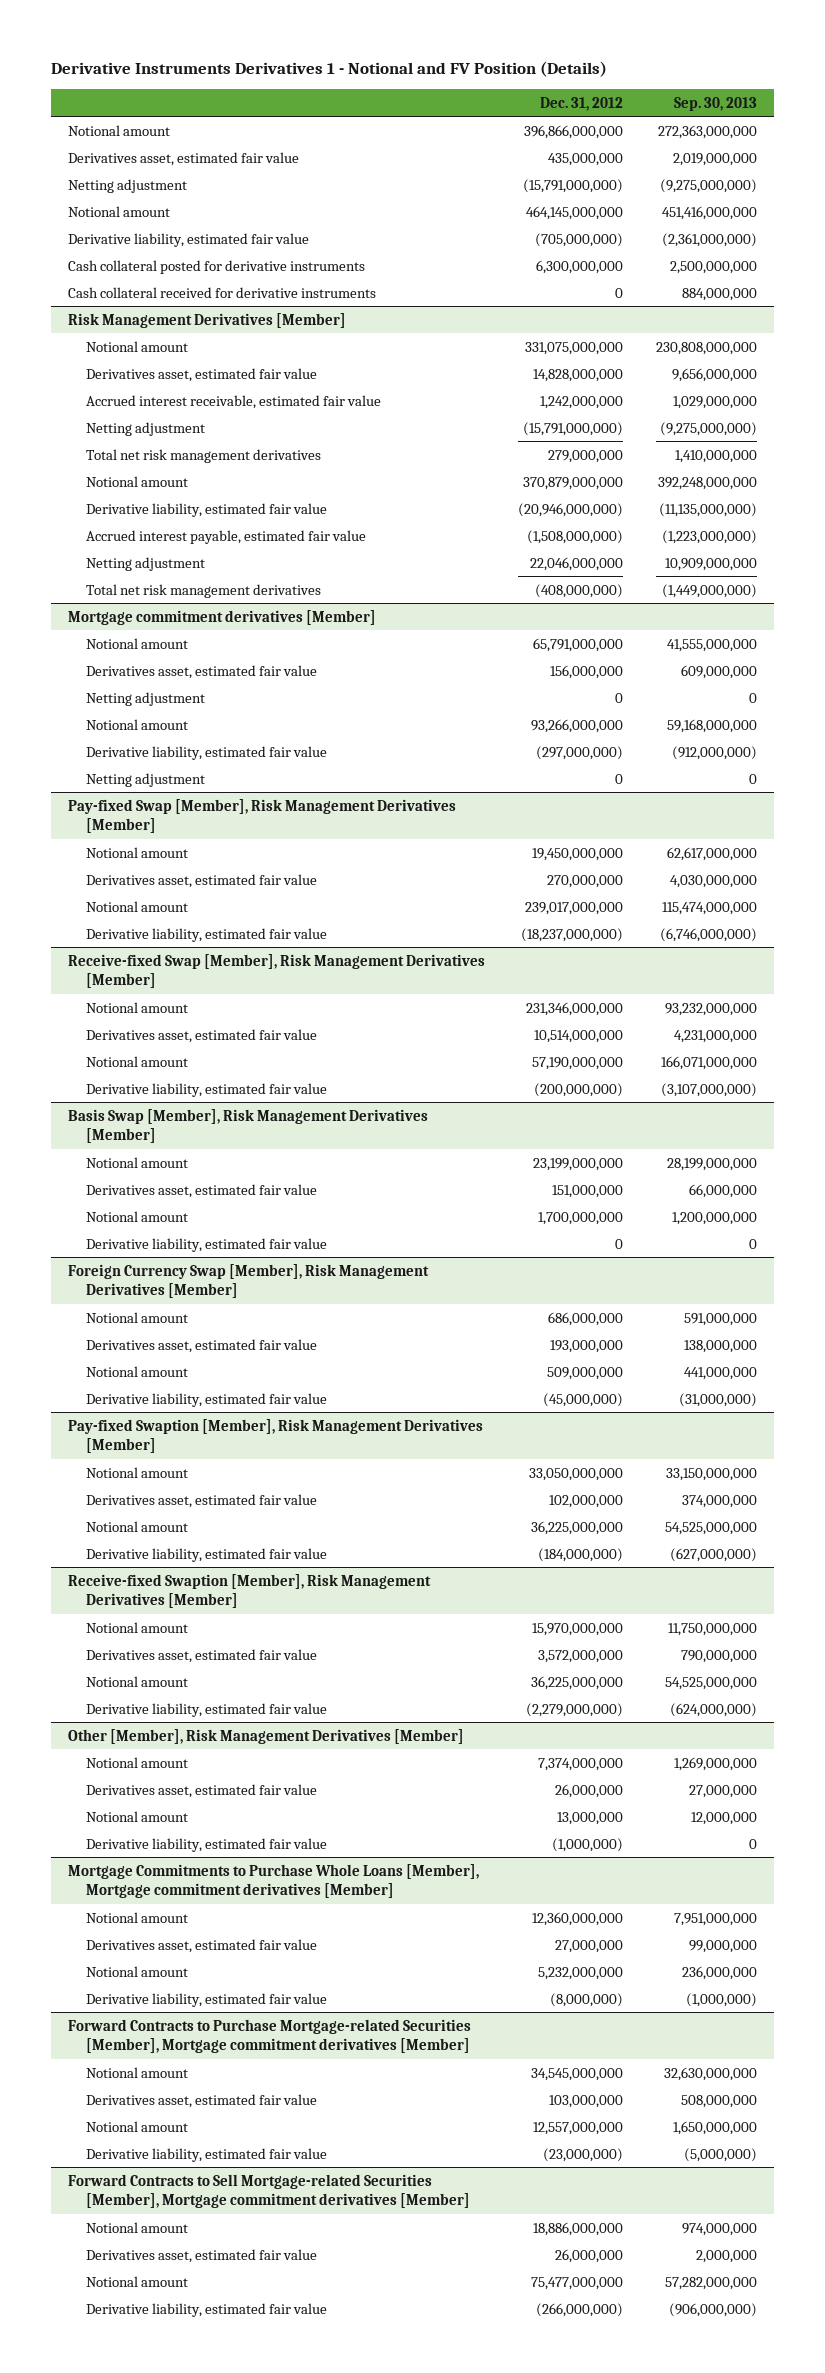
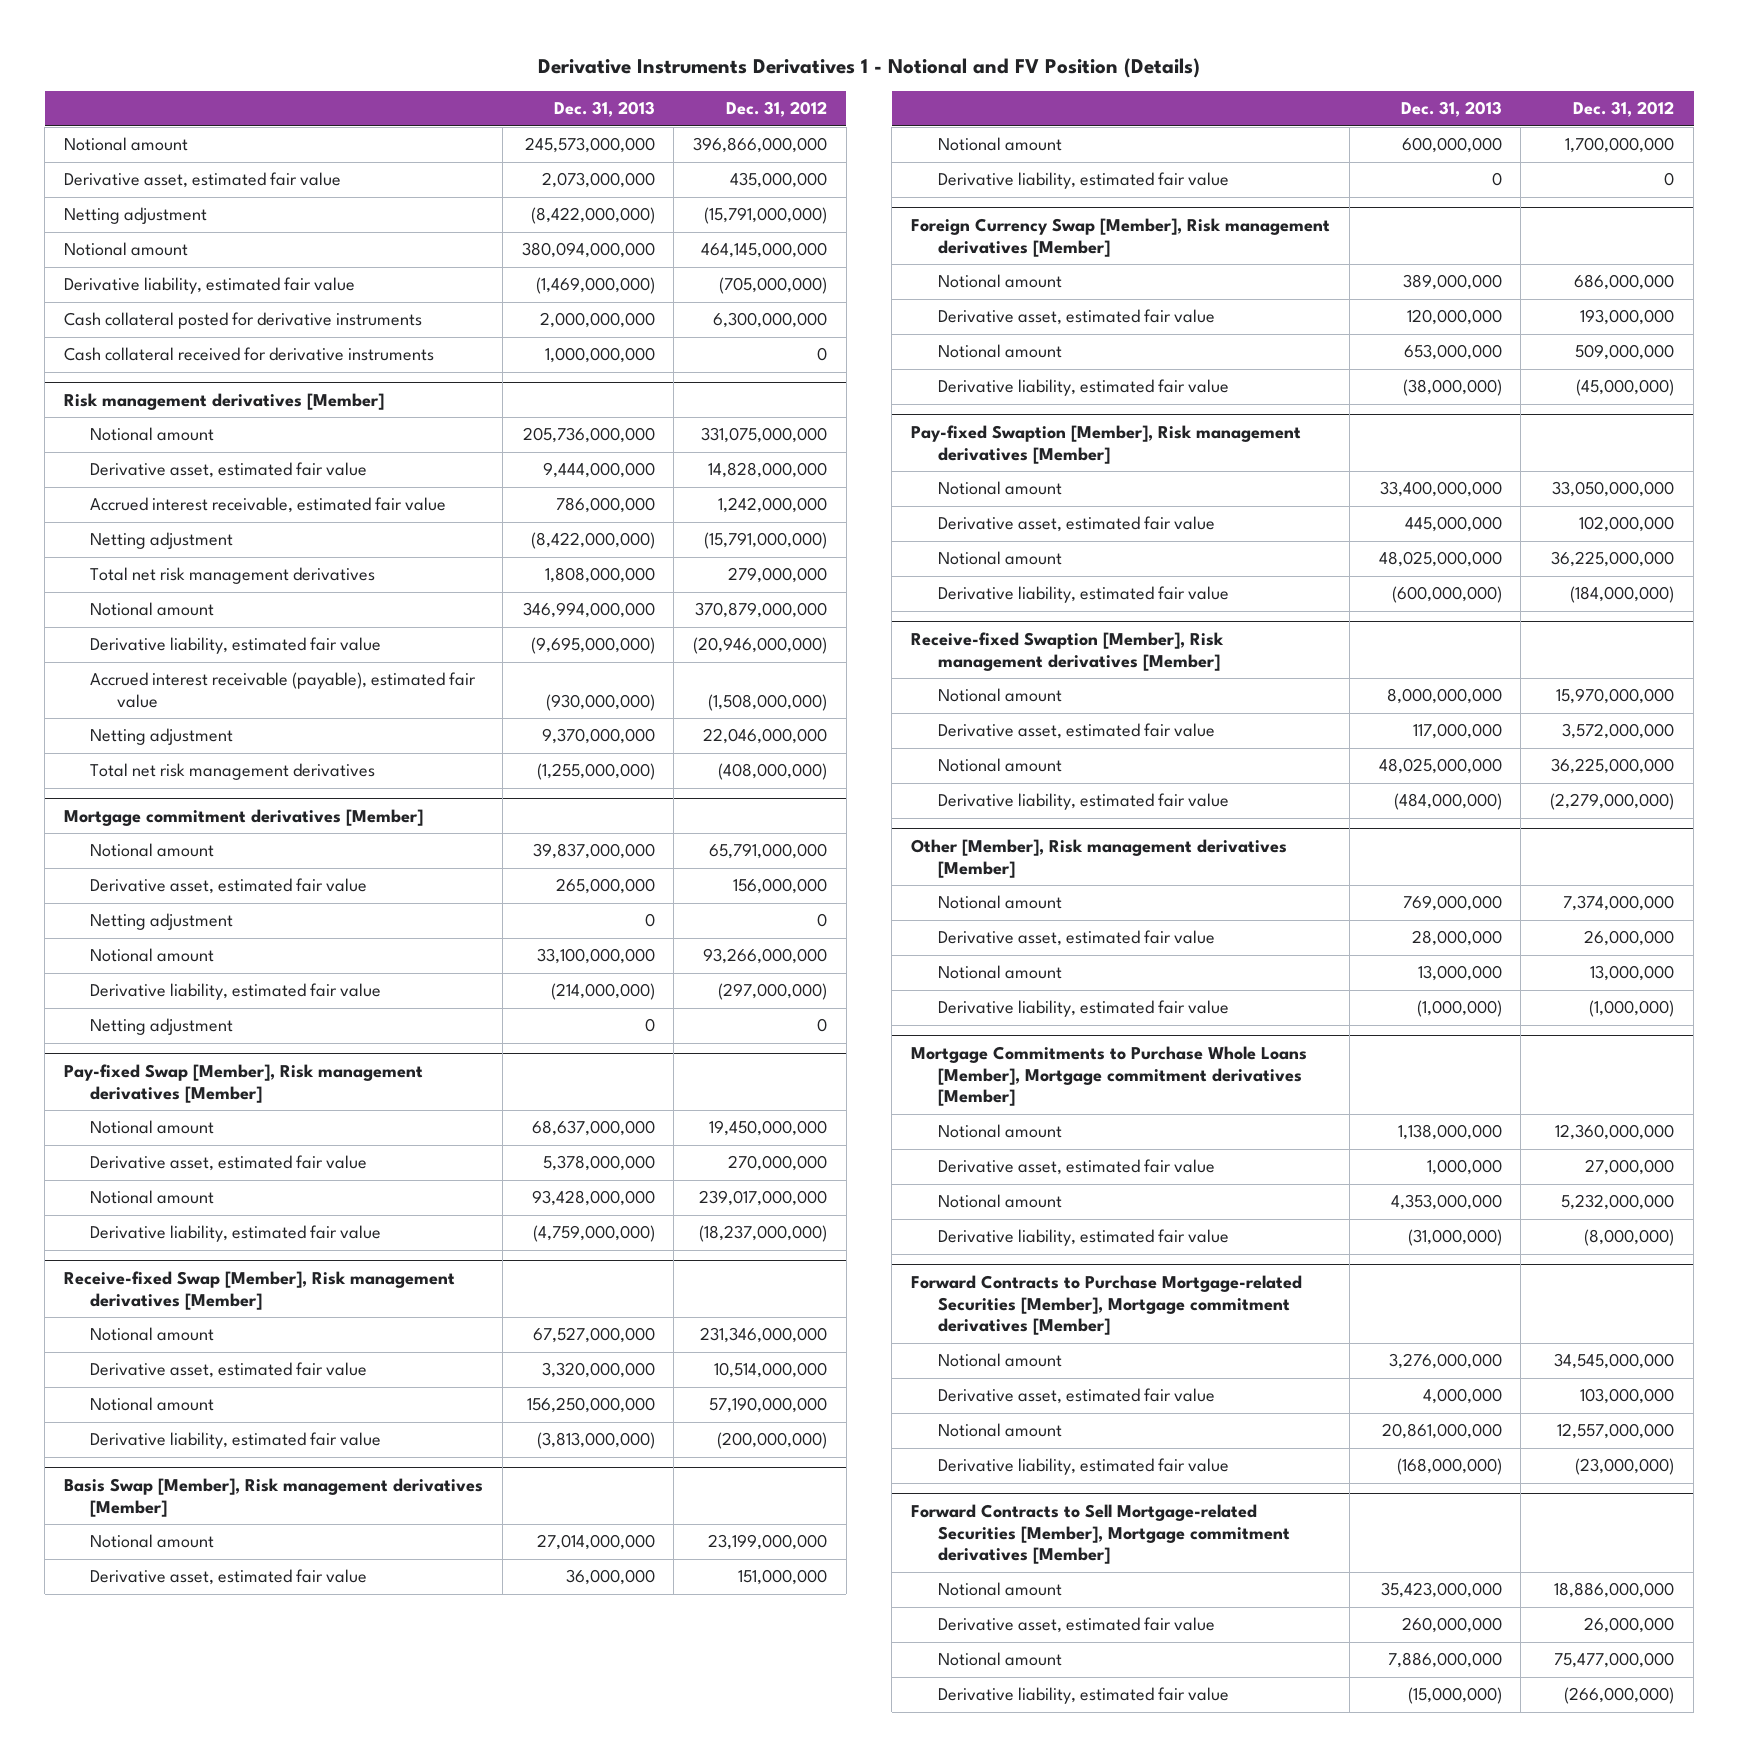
[674,96,758,111] Sep. 30, 2013 -> none
none -> [553,101,655,118] Dec. 31, 2013
[67,151,299,166] Derivatives asset, estimated fair value -> [64,172,342,189] Derivative asset, estimated fair value
[67,312,346,328] Risk Management Derivatives [Member] -> [64,393,385,411] Risk management derivatives [Member]
[86,367,318,382] Derivatives asset, estimated fair value -> [90,462,368,479] Derivative asset, estimated fair value
[86,529,367,544] Accrued interest payable, estimated fair value -> [90,672,477,708] Accrued interest receivable (payable), estimated fair value
[86,664,318,679] Derivatives asset, estimated fair value -> [90,878,368,895] Derivative asset, estimated fair value
[67,798,456,834] Pay-fixed Swap [Member], Risk Management Derivatives [Member] -> [64,1064,424,1103] Pay-fixed Swap [Member], Risk management derivatives [Member]
[86,873,318,888] Derivatives asset, estimated fair value -> [90,1155,368,1172] Derivative asset, estimated fair value
[67,953,485,989] Receive-fixed Swap [Member], Risk Management Derivatives [Member] -> [64,1271,456,1310] Receive-fixed Swap [Member], Risk management derivatives [Member]
[86,1028,318,1043] Derivatives asset, estimated fair value -> [90,1362,368,1379] Derivative asset, estimated fair value
[67,1108,428,1144] Basis Swap [Member], Risk Management Derivatives [Member] -> [64,1478,484,1517] Basis Swap [Member], Risk management derivatives [Member]
[86,1183,318,1198] Derivatives asset, estimated fair value -> [90,1569,368,1586] Derivative asset, estimated fair value
[67,1263,429,1299] Foreign Currency Swap [Member], Risk Management Derivatives [Member] -> [911,218,1331,257] Foreign Currency Swap [Member], Risk management derivatives [Member]
[86,1338,318,1353] Derivatives asset, estimated fair value -> [937,309,1215,326] Derivative asset, estimated fair value
[67,1418,483,1454] Pay-fixed Swaption [Member], Risk Management Derivatives [Member] -> [911,425,1302,464] Pay-fixed Swaption [Member], Risk management derivatives [Member]
[86,1493,318,1508] Derivatives asset, estimated fair value -> [937,516,1215,533] Derivative asset, estimated fair value
[67,1573,431,1609] Receive-fixed Swaption [Member], Risk Management Derivatives [Member] -> [911,632,1225,671] Receive-fixed Swaption [Member], Risk management derivatives [Member]
[86,1648,318,1663] Derivatives asset, estimated fair value -> [937,723,1215,740] Derivative asset, estimated fair value
[67,1728,464,1744] Other [Member], Risk Management Derivatives [Member] -> [911,839,1288,878] Other [Member], Risk management derivatives [Member]
[86,1783,318,1798] Derivatives asset, estimated fair value -> [937,930,1215,947] Derivative asset, estimated fair value
[86,1938,318,1953] Derivatives asset, estimated fair value -> [937,1159,1215,1176] Derivative asset, estimated fair value
[86,2093,318,2108] Derivatives asset, estimated fair value -> [937,1388,1215,1405] Derivative asset, estimated fair value
[86,2248,318,2263] Derivatives asset, estimated fair value -> [937,1617,1215,1634] Derivative asset, estimated fair value

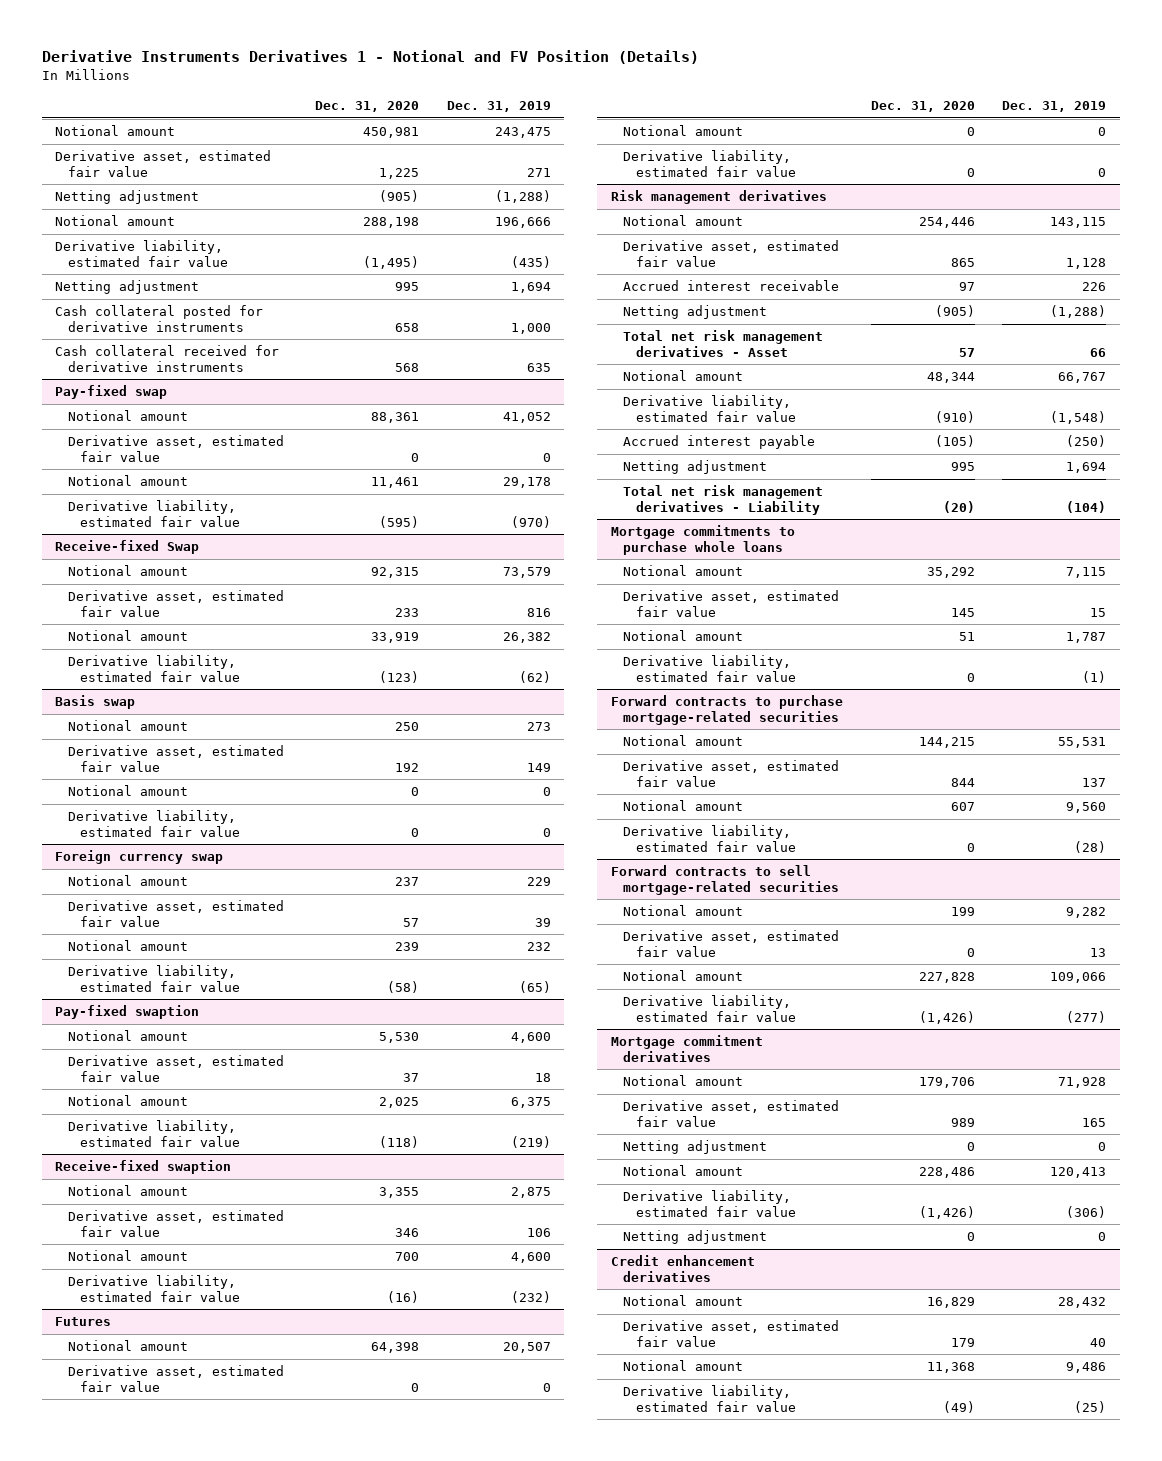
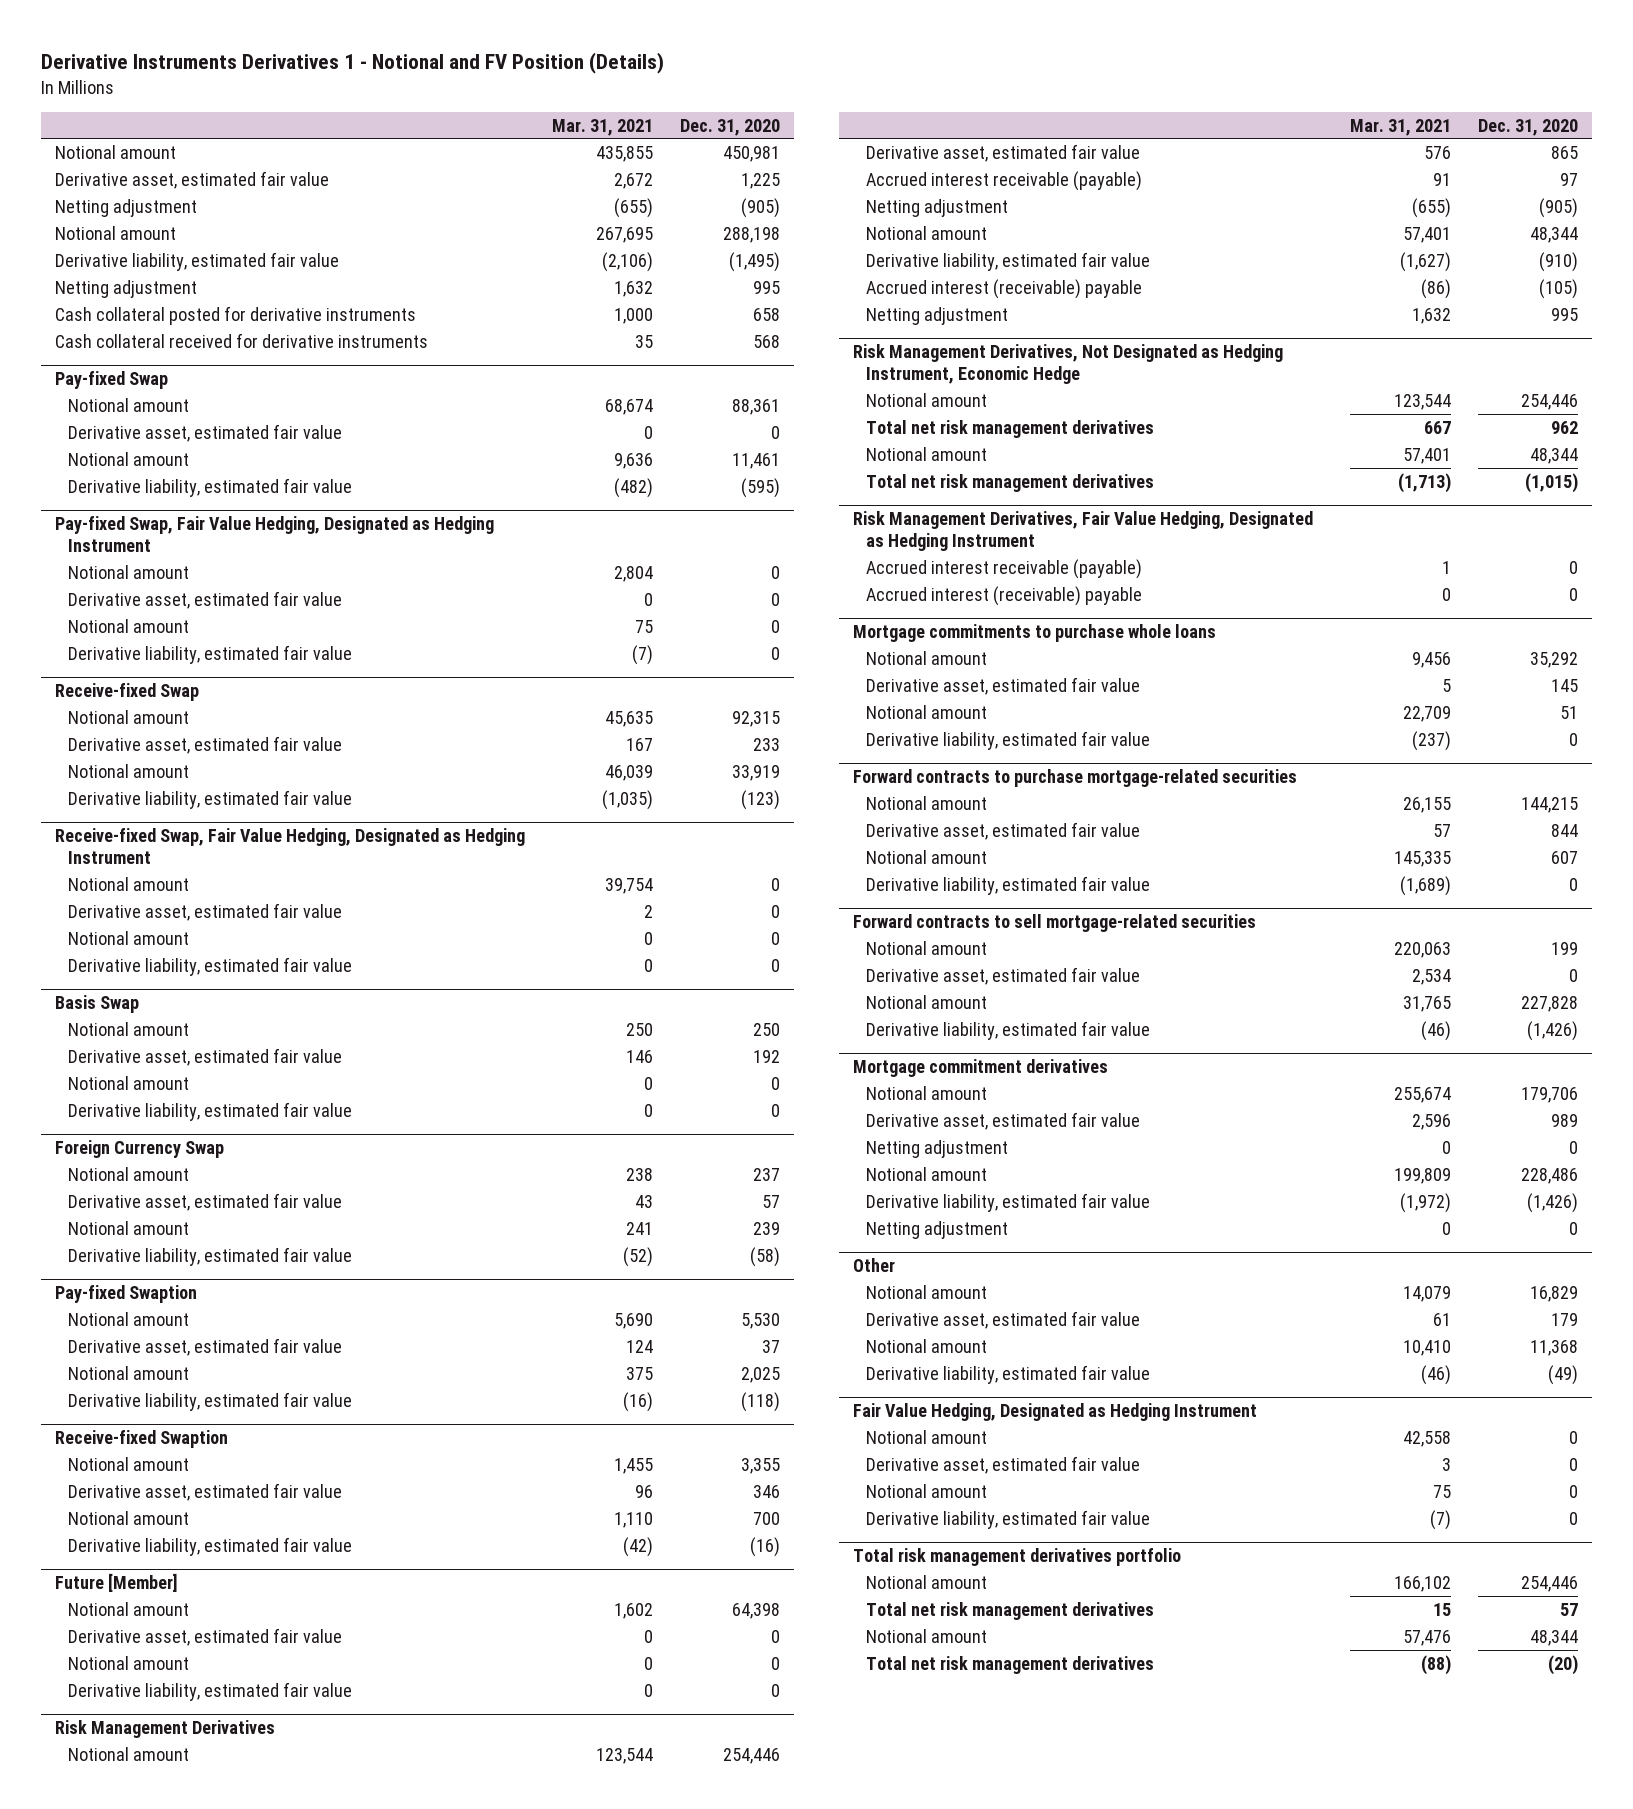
[446,101,551,113] Dec. 31, 2019 -> none
none -> [552,118,654,136] Mar. 31, 2021
[55,385,168,400] Pay-fixed swap -> [54,371,168,390] Pay-fixed Swap
none -> [54,516,494,552] Pay-fixed Swap, Fair Value Hedging, Designated as Hedging Instrument
none -> [67,564,189,579] Notional amount
none -> [67,590,342,609] Derivative asset, estimated fair value
none -> [67,618,189,633] Notional amount
none -> [67,644,352,664] Derivative liability, estimated fair value
none -> [54,828,525,864] Receive-fixed Swap, Fair Value Hedging, Designated as Hedging Instrument
none -> [67,876,189,891] Notional amount
none -> [67,902,342,921] Derivative asset, estimated fair value
none -> [67,930,189,945] Notional amount
none -> [67,956,352,976] Derivative liability, estimated fair value
[55,695,136,710] Basis swap -> [54,995,139,1014] Basis Swap
[55,850,224,865] Foreign currency swap -> [54,1140,224,1159] Foreign Currency Swap
[55,1005,200,1020] Pay-fixed swaption -> [54,1285,197,1304] Pay-fixed Swaption
[55,1160,232,1175] Receive-fixed swaption -> [54,1430,228,1449] Receive-fixed Swaption
[55,1317,112,1327] Futures -> [54,1573,178,1593] Future [Member]
[611,190,828,205] Risk management derivatives -> [54,1720,275,1739] Risk Management Derivatives
[623,280,840,292] Accrued interest receivable -> [865,170,1142,191] Accrued interest receivable (payable)
[623,330,824,357] Total net risk management derivatives - Asset -> none
[623,435,816,450] Accrued interest payable -> [865,278,1142,299] Accrued interest (receivable) payable
none -> [852,344,1283,384] Risk Management Derivatives, Not Designated as Hedging Instrument, Economic Hedge
none -> [865,392,987,407] Notional amount
none -> [865,419,1154,438] Total net risk management derivatives
none -> [865,446,987,461] Notional amount
[623,485,824,515] Total net risk management derivatives - Liability -> [865,473,1154,492] Total net risk management derivatives
[942,500,975,513] (20) -> [1525,472,1579,493] (1,015)
none -> [852,511,1313,551] Risk Management Derivatives, Fair Value Hedging, Designated as Hedging Instrument
none -> [865,558,1142,579] Accrued interest receivable (payable)
none -> [865,585,1142,606] Accrued interest (receivable) payable
[611,1255,756,1282] Credit enhancement derivatives -> [852,1258,895,1273] Other
none -> [852,1403,1257,1422] Fair Value Hedging, Designated as Hedging Instrument
none -> [865,1429,987,1444] Notional amount
none -> [865,1455,1140,1474] Derivative asset, estimated fair value
none -> [865,1483,987,1498] Notional amount
none -> [865,1509,1150,1529] Derivative liability, estimated fair value
none -> [852,1548,1181,1567] Total risk management derivatives portfolio
none -> [865,1574,987,1589] Notional amount
none -> [865,1601,1154,1620] Total net risk management derivatives
none -> [865,1628,987,1643] Notional amount
none -> [865,1655,1154,1674] Total net risk management derivatives

